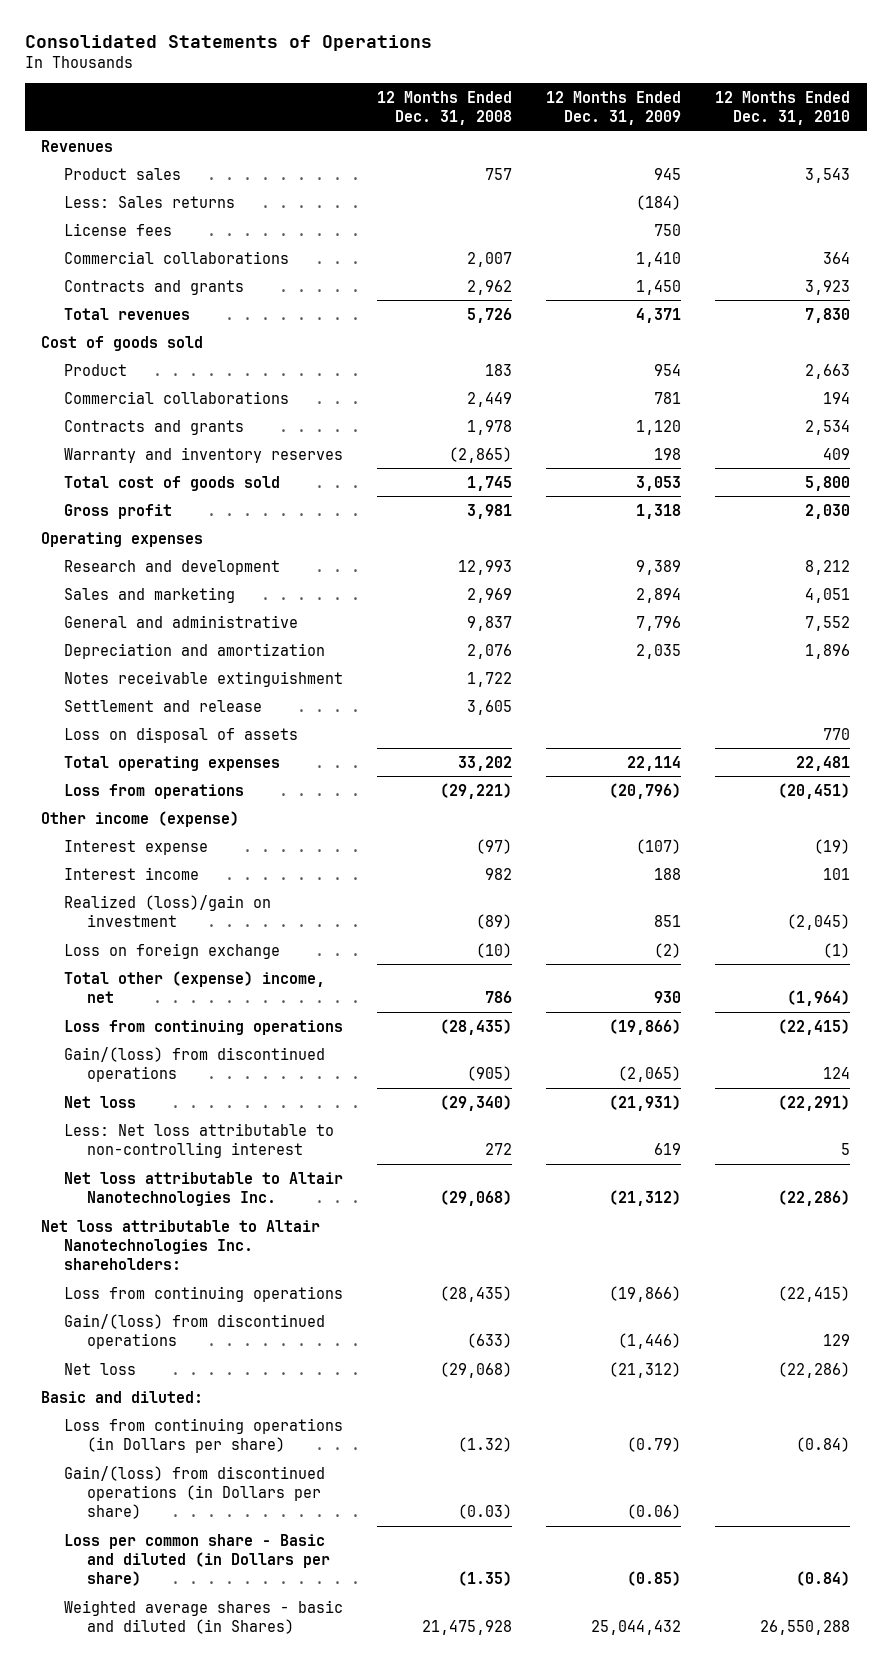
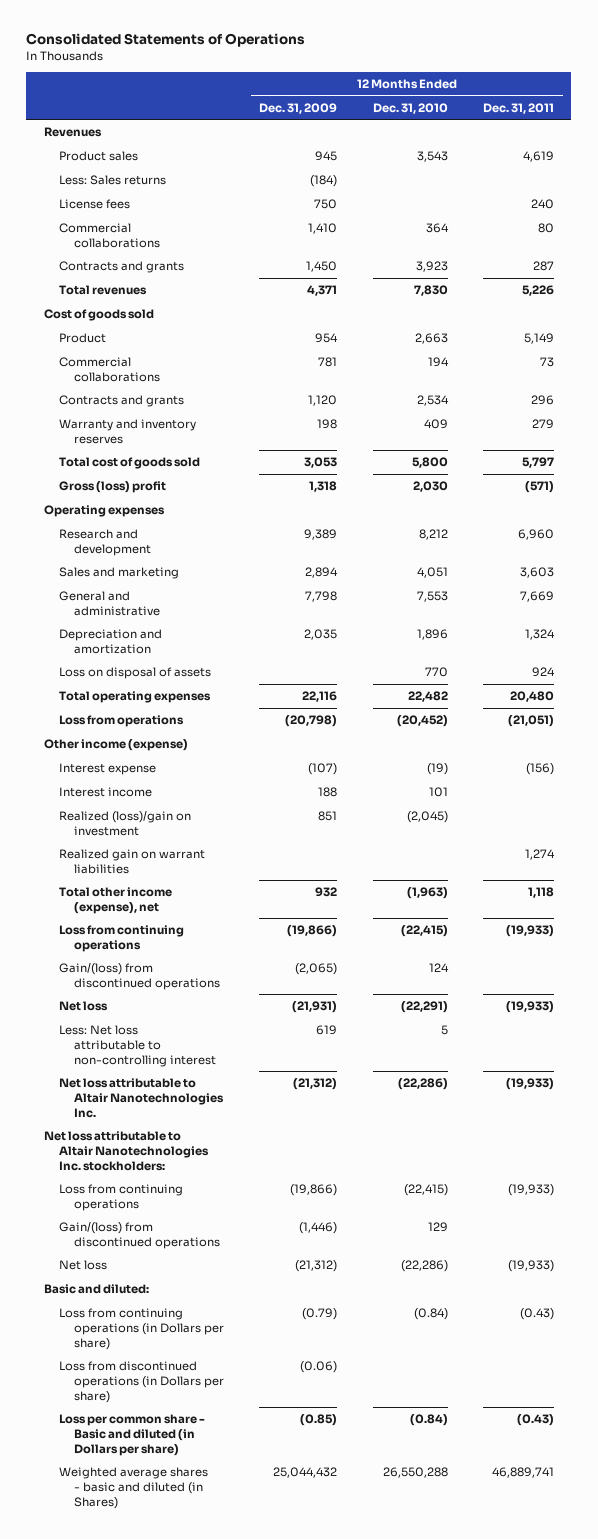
[377,90,513,126] 12 Months Ended Dec. 31, 2008 -> none
none -> [482,102,554,114] Dec. 31, 2011
[64,503,173,519] Gross profit -> [58,481,166,494] Gross (loss) profit
[636,615,682,631] 7,796 -> [305,591,338,603] 7,798
[804,615,850,631] 7,552 -> [416,591,448,603] 7,553
[64,670,344,687] Notes receivable extinguishment -> none
[64,699,263,712] Settlement and release -> none
[627,755,682,771] 22,114 -> [302,691,338,703] 22,116
[795,755,850,771] 22,481 -> [407,691,448,703] 22,482
[609,782,682,799] (20,796) -> [285,715,338,728] (20,798)
[777,782,850,799] (20,451) -> [396,715,448,728] (20,452)
[64,942,281,959] Loss on foreign exchange -> none
none -> [58,849,205,874] Realized gain on warrant liabilities
[64,970,326,1003] Total other (expense) income, net -> [58,887,172,914] Total other income (expense), net
[654,990,682,1003] 930 -> [315,887,338,898] 932
[786,989,850,1006] (1,964) -> [406,887,448,900] (1,963)
[41,1219,321,1270] Net loss attributable to Altair Nanotechnologies Inc. shareholders: -> [43,1131,209,1171] Net loss attributable to Altair Nanotechnologies Inc. stockholders:
[64,1465,326,1519] Gain/(loss) from discontinued operations (in Dollars per share) -> [58,1361,225,1403] Loss from discontinued operations (in Dollars per share)

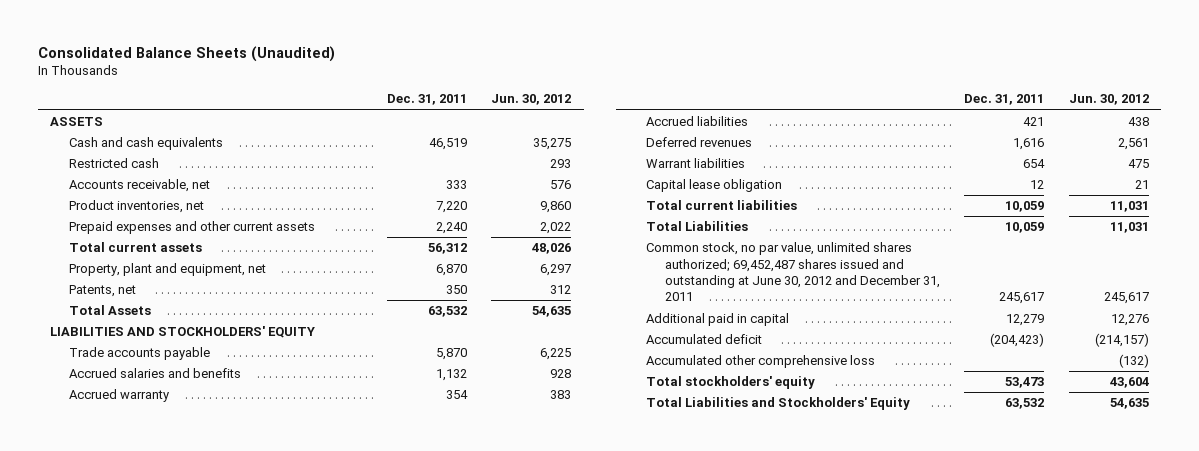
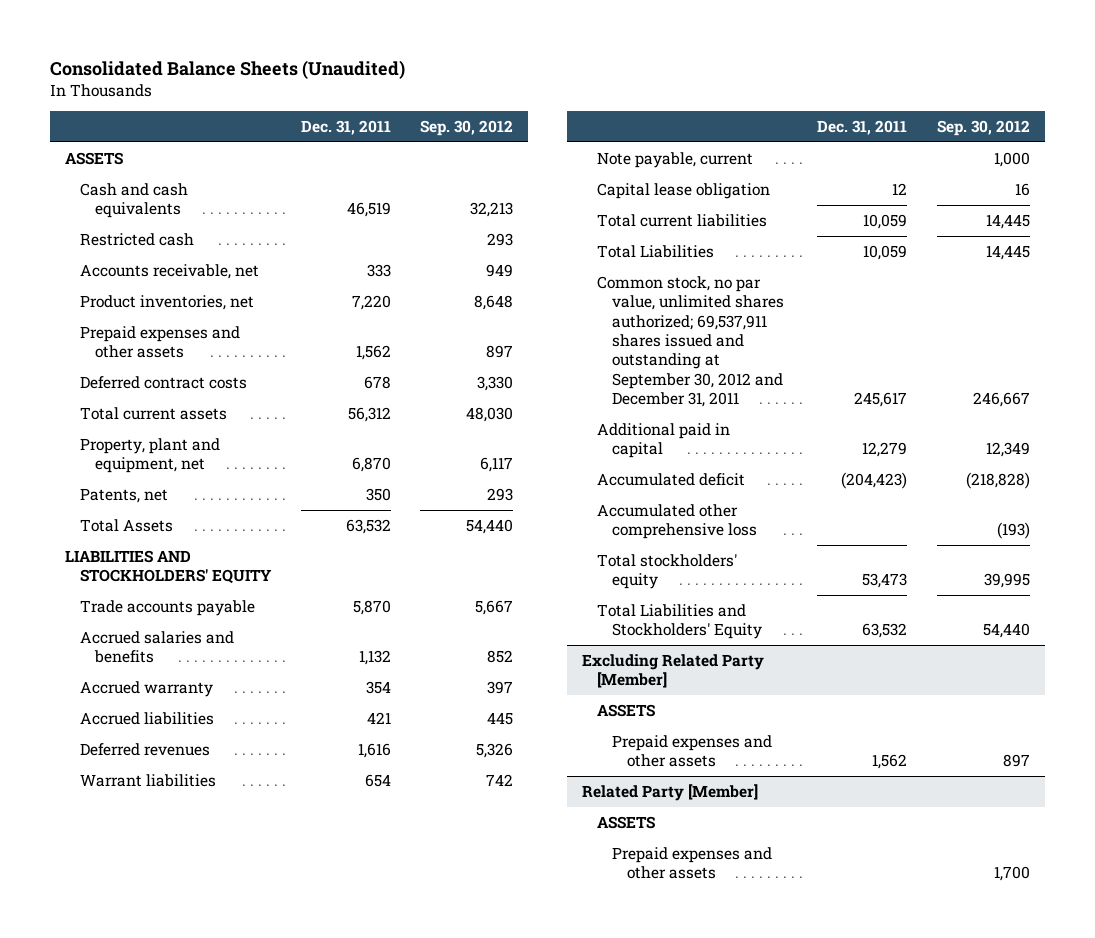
[491,94,572,106] Jun. 30, 2012 -> none
none -> [420,119,514,136] Sep. 30, 2012
[68,221,315,235] Prepaid expenses and other current assets -> [80,325,241,359] Prepaid expenses and other assets
[435,222,467,235] 2,240 -> [355,345,391,361] 1,562
none -> [80,375,248,389] Deferred contract costs
none -> [596,151,753,168] Note payable, current
[646,242,940,302] Common stock, no par value, unlimited shares authorized; 69,452,487 shares issued and outstanding at June 30, 2012 and December 31, 2011 -> [596,275,784,407] Common stock, no par value, unlimited shares authorized; 69,537,911 shares issued and outstanding at September 30, 2012 and December 31, 2011
none -> [581,653,764,689] Excluding Related Party [Member]
none -> [596,703,655,717] ASSETS
none -> [611,734,772,768] Prepaid expenses and other assets
none -> [581,783,758,801] Related Party [Member]
none -> [596,815,655,829] ASSETS
none -> [611,846,772,880] Prepaid expenses and other assets

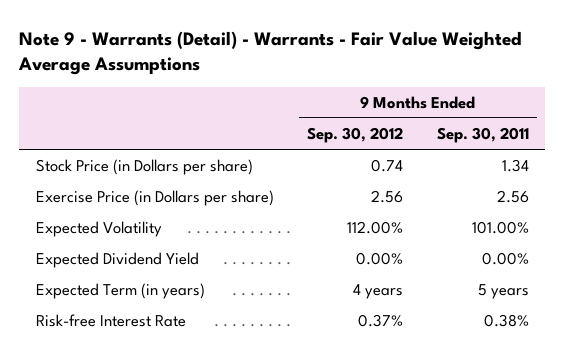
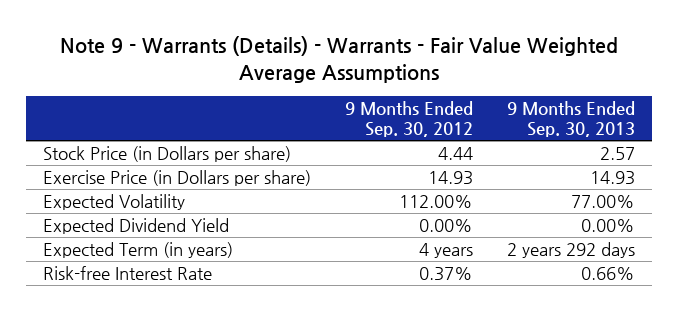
[18,30,523,76] Note 9 - Warrants (Detail) - Warrants - Fair Value Weighted Average Assumptions -> [59,36,618,83] Note 9 - Warrants (Details) - Warrants - Fair Value Weighted Average Assumptions
[436,126,529,143] Sep. 30, 2011 -> none
none -> [506,100,635,138] 9 Months Ended Sep. 30, 2013
[371,159,404,173] 0.74 -> [437,147,473,161] 4.44
[371,190,404,204] 2.56 -> [427,171,473,186] 14.93

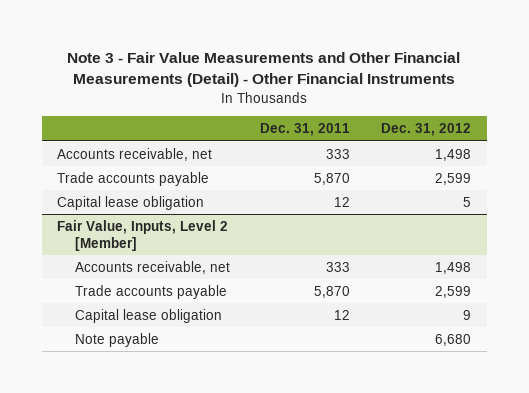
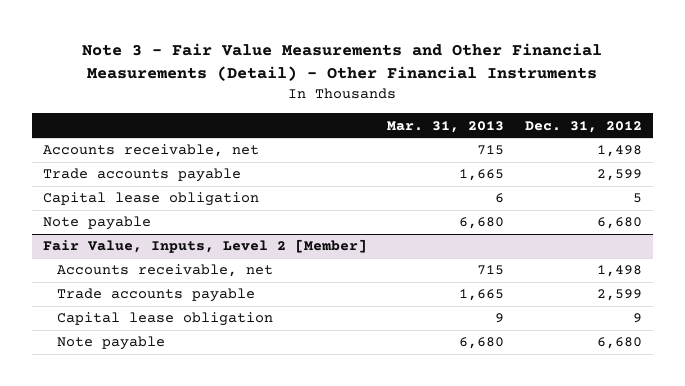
[260,123,351,137] Dec. 31, 2011 -> none
none -> [387,120,505,133] Mar. 31, 2013
none -> [42,216,151,231] Note payable

